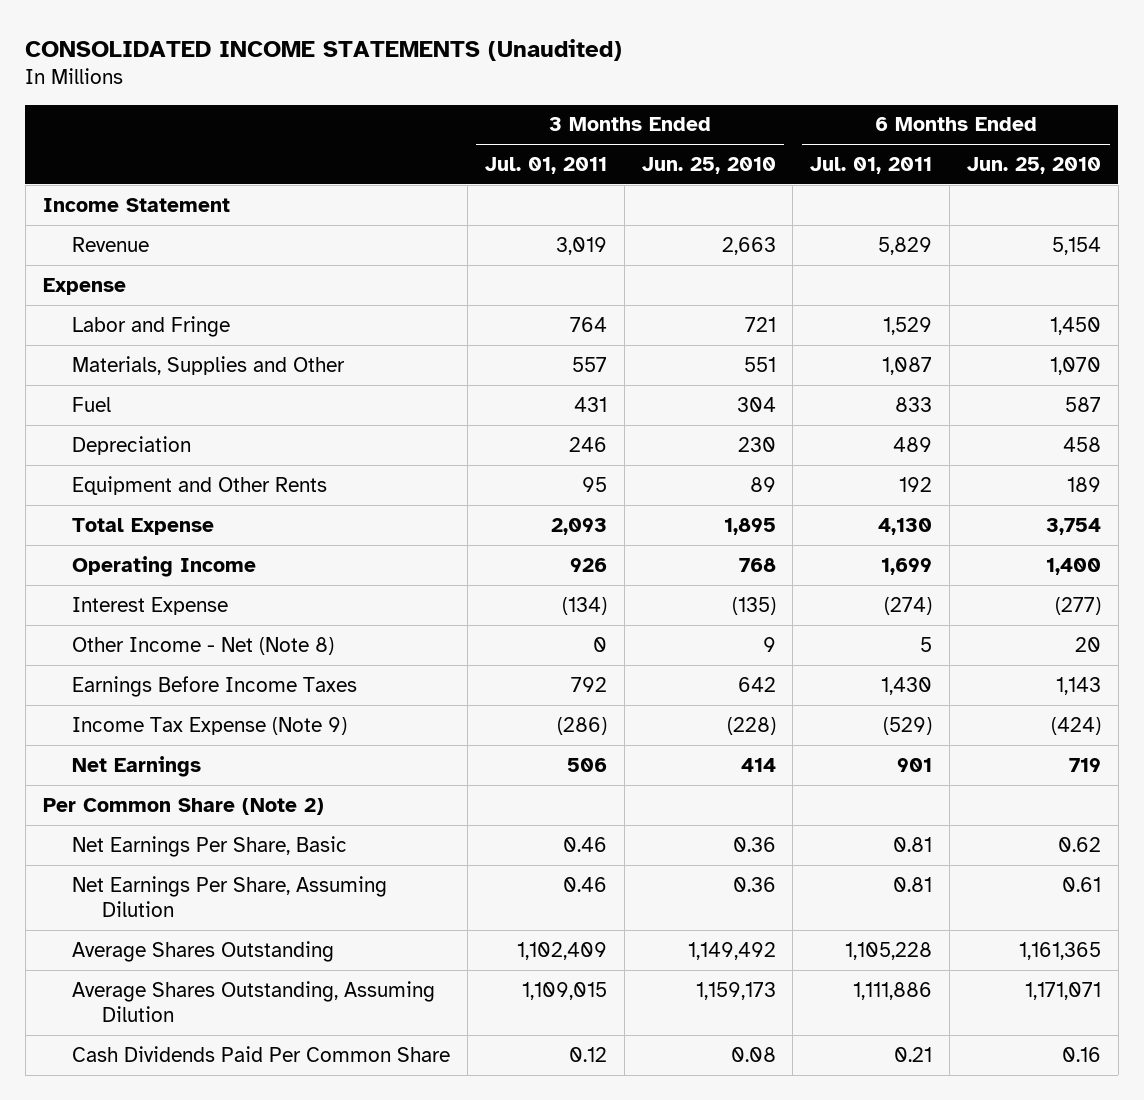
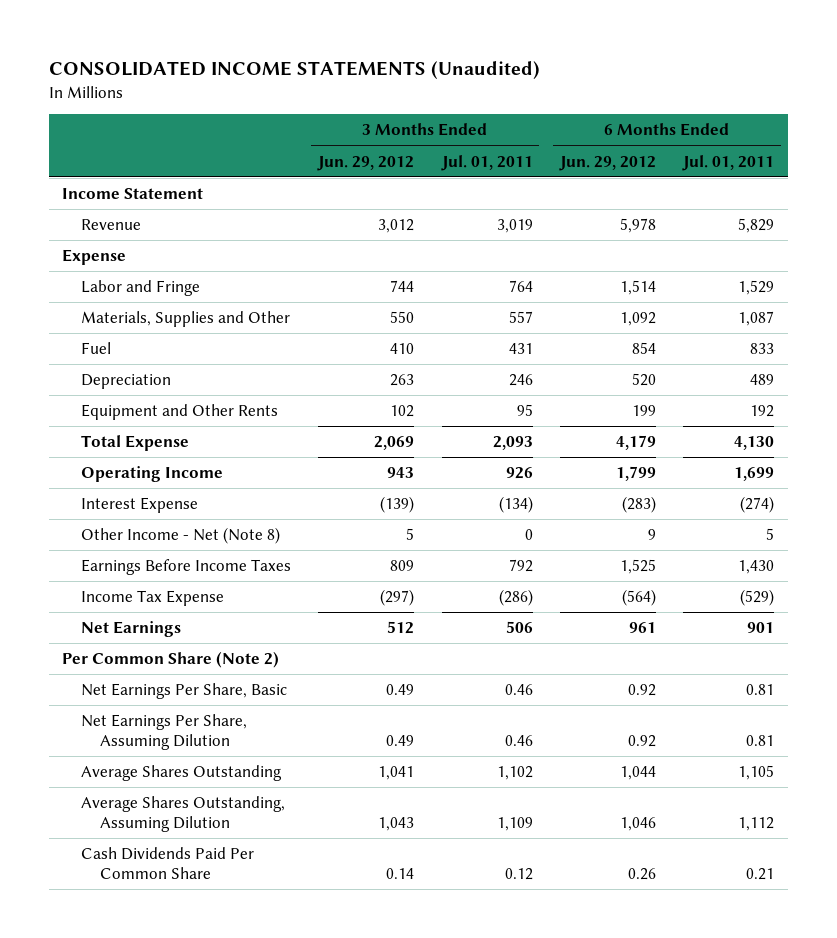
[641,156,776,174] Jun. 25, 2010 -> none
[967,156,1102,174] Jun. 25, 2010 -> none
none -> [317,155,415,171] Jun. 29, 2012
none -> [558,155,656,171] Jun. 29, 2012
[72,716,348,735] Income Tax Expense (Note 9) -> [81,590,225,607] Income Tax Expense
[516,941,607,960] 1,102,409 -> [496,766,533,781] 1,102
[845,941,933,960] 1,105,228 -> [738,765,775,781] 1,105
[521,981,607,1000] 1,109,015 -> [496,817,533,832] 1,109
[853,981,933,1000] 1,111,886 -> [738,817,775,832] 1,112

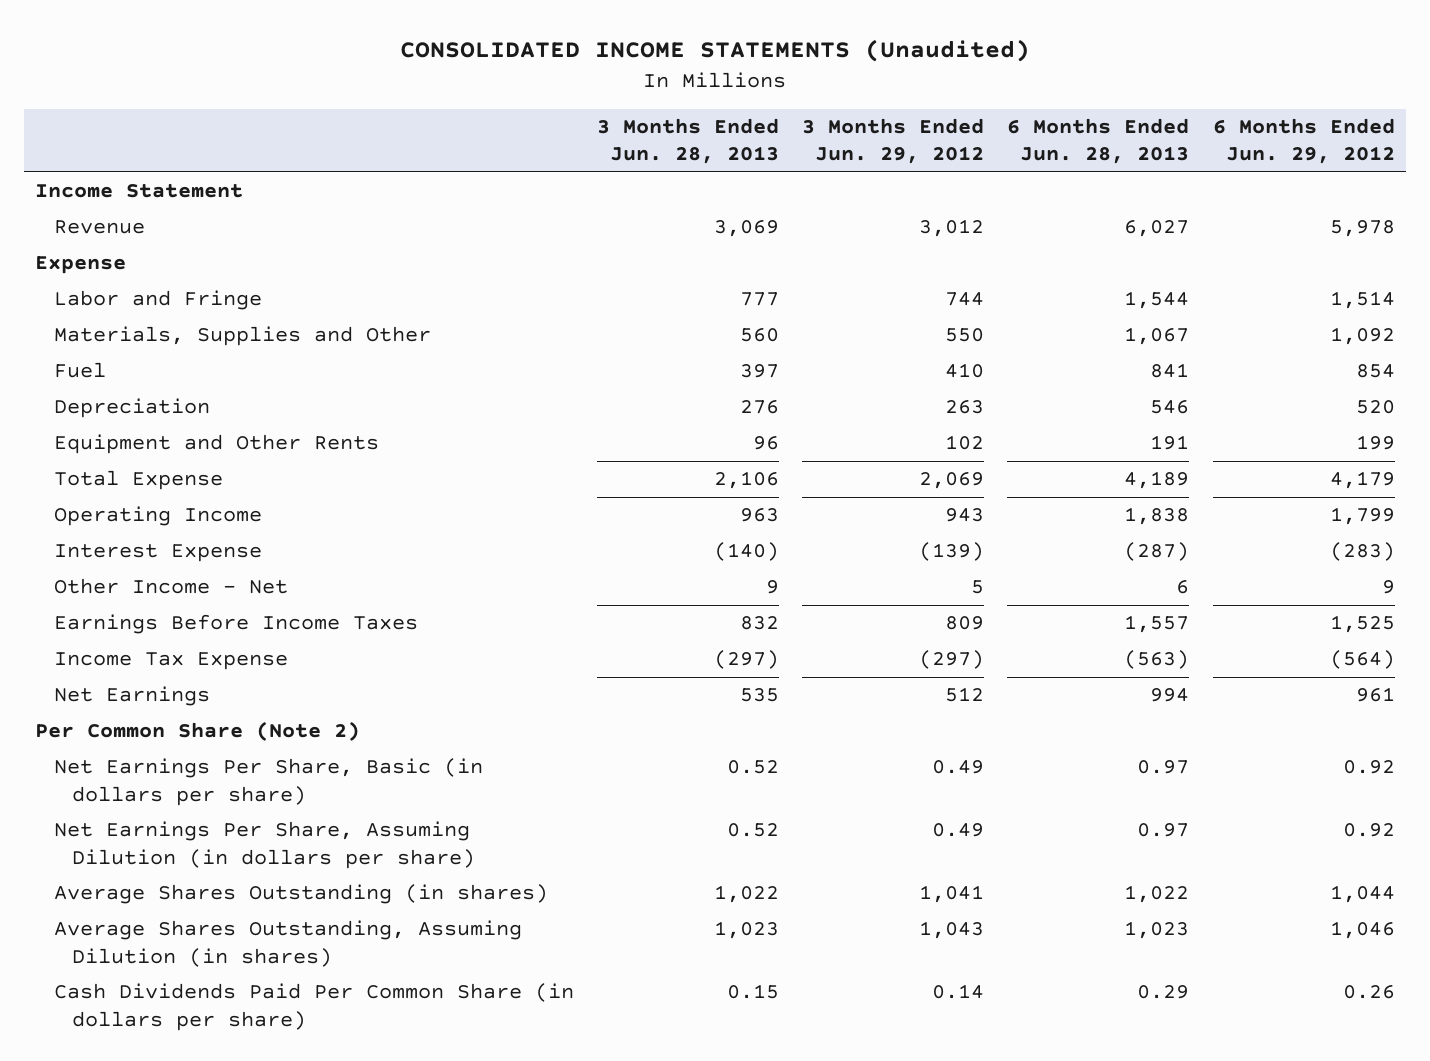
[440,154,533,171] Jul. 01, 2011 -> none
[682,154,775,171] Jul. 01, 2011 -> none
none -> [596,117,779,165] 3 Months Ended Jun. 28, 2013
none -> [1007,117,1190,165] 6 Months Ended Jun. 28, 2013
[81,527,281,545] Other Income - Net (Note 8) -> [53,578,288,595] Other Income - Net
[81,683,288,700] Net Earnings Per Share, Basic -> [53,758,483,806] Net Earnings Per Share, Basic (in dollars per share)
[81,714,248,751] Net Earnings Per Share, Assuming Dilution -> [53,821,475,869] Net Earnings Per Share, Assuming Dilution (in dollars per share)
[81,765,283,782] Average Shares Outstanding -> [53,884,548,905] Average Shares Outstanding (in shares)
[81,796,286,833] Average Shares Outstanding, Assuming Dilution -> [53,920,522,967] Average Shares Outstanding, Assuming Dilution (in shares)
[81,847,255,880] Cash Dividends Paid Per Common Share -> [53,983,574,1031] Cash Dividends Paid Per Common Share (in dollars per share)

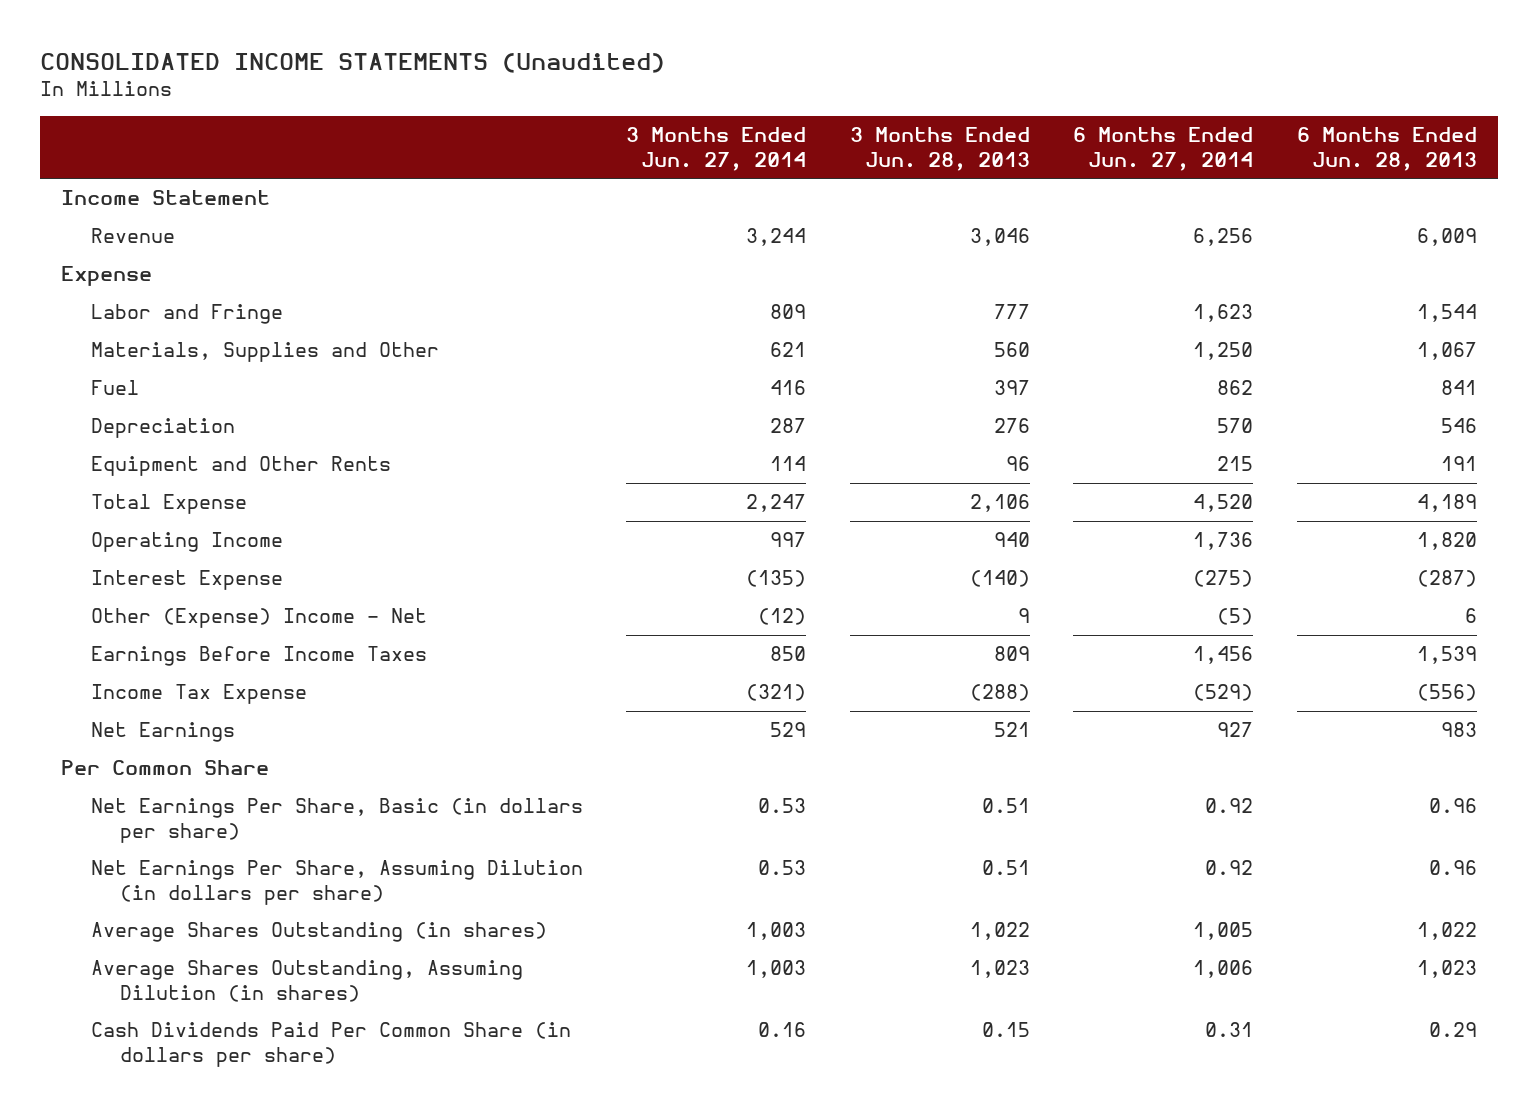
[802,117,985,165] 3 Months Ended Jun. 29, 2012 -> none
[1212,117,1395,165] 6 Months Ended Jun. 29, 2012 -> none
none -> [626,127,807,171] 3 Months Ended Jun. 27, 2014
none -> [1073,127,1254,171] 6 Months Ended Jun. 27, 2014
[713,220,779,238] 3,069 -> [969,228,1030,247] 3,046
[1124,220,1190,238] 6,027 -> [1416,228,1477,247] 6,009
[739,508,779,523] 963 -> [993,532,1030,548] 940
[1124,507,1190,526] 1,838 -> [1416,532,1477,551] 1,820
[53,578,288,595] Other Income - Net -> [90,608,427,629] Other (Expense) Income - Net
[739,616,779,631] 832 -> [993,646,1030,662] 809
[1124,615,1190,634] 1,557 -> [1416,646,1477,665] 1,539
[713,650,779,670] (297) -> [969,684,1030,702] (288)
[1124,650,1190,670] (563) -> [1416,684,1477,702] (556)
[739,688,779,703] 535 -> [993,722,1030,738] 521
[1150,688,1190,703] 994 -> [1440,722,1477,738] 983
[35,721,361,742] Per Common Share (Note 2) -> [61,760,270,776] Per Common Share
[726,760,779,775] 0.52 -> [981,798,1030,814] 0.51
[1137,760,1190,775] 0.97 -> [1428,798,1477,814] 0.96
[726,823,779,838] 0.52 -> [981,860,1030,876] 0.51
[1137,823,1190,838] 0.97 -> [1428,860,1477,876] 0.96

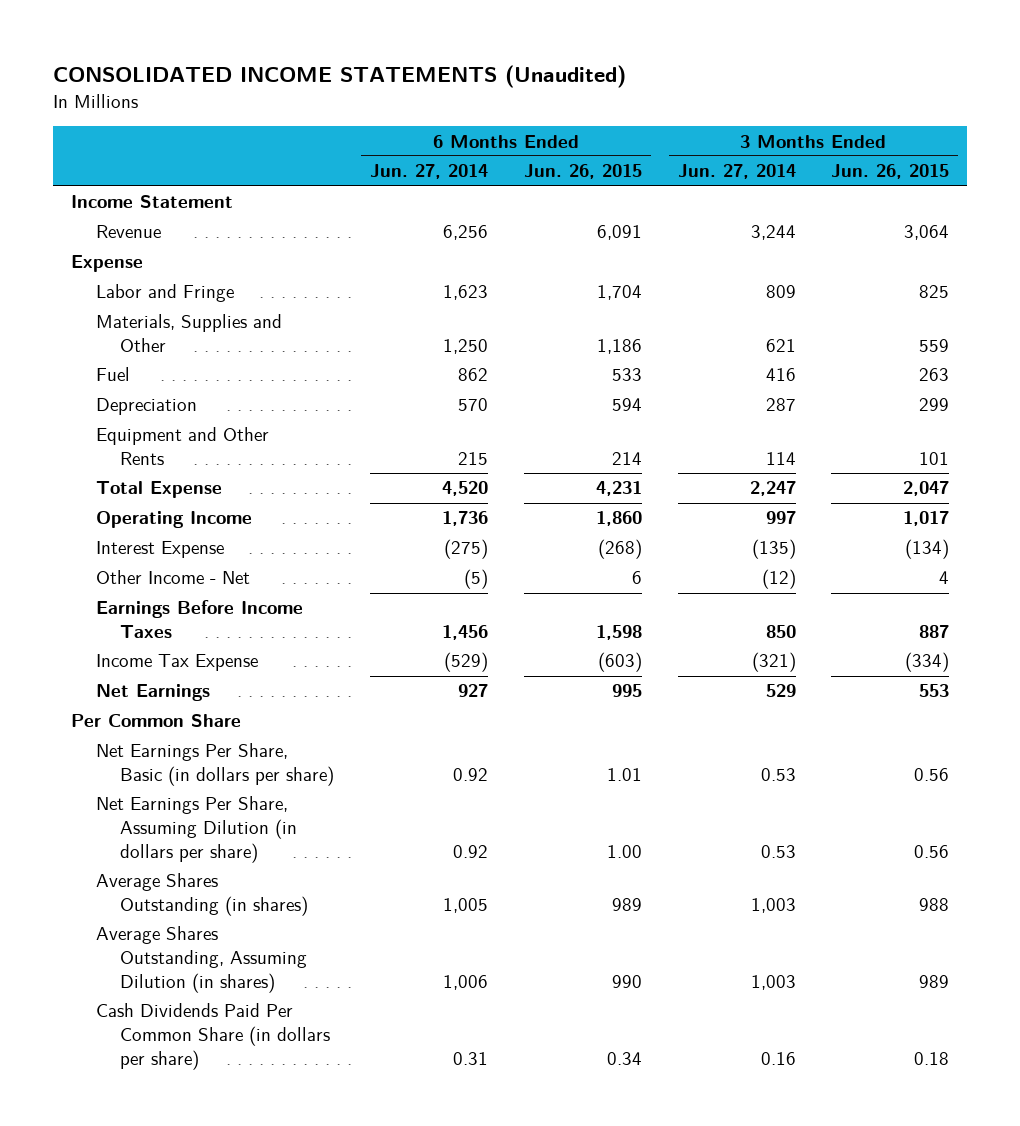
[849,127,1030,171] 3 Months Ended Jun. 28, 2013 -> none
[1296,127,1477,171] 6 Months Ended Jun. 28, 2013 -> none
none -> [523,164,642,180] Jun. 26, 2015
none -> [831,164,950,180] Jun. 26, 2015
[90,608,427,629] Other (Expense) Income - Net -> [95,570,250,585] Other Income - Net

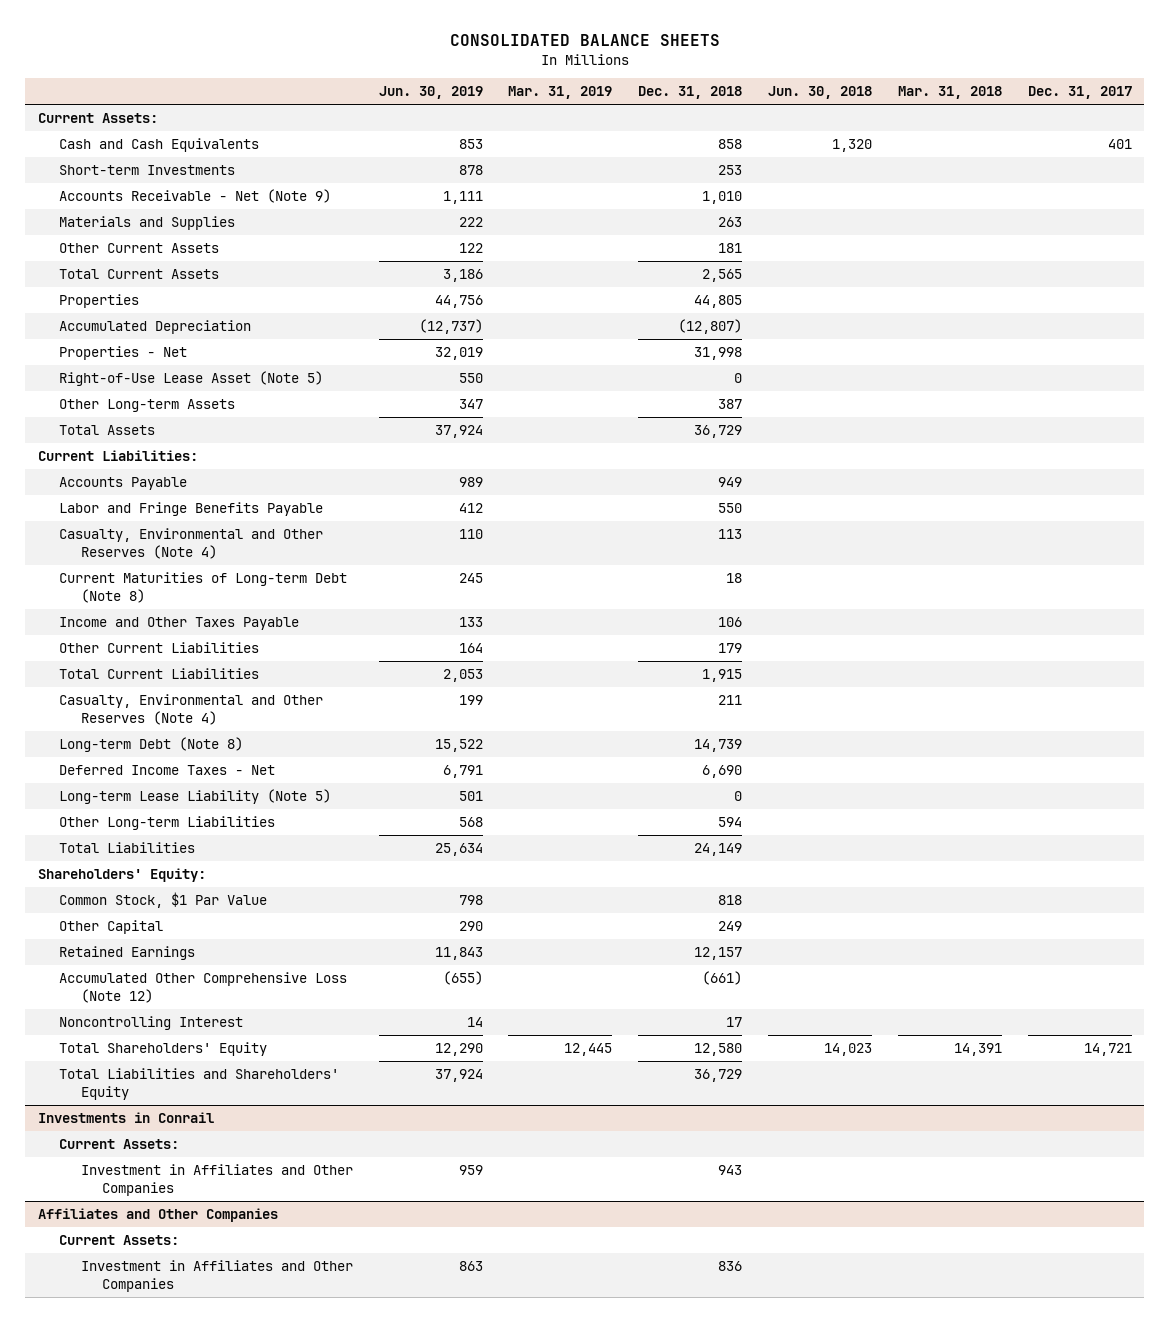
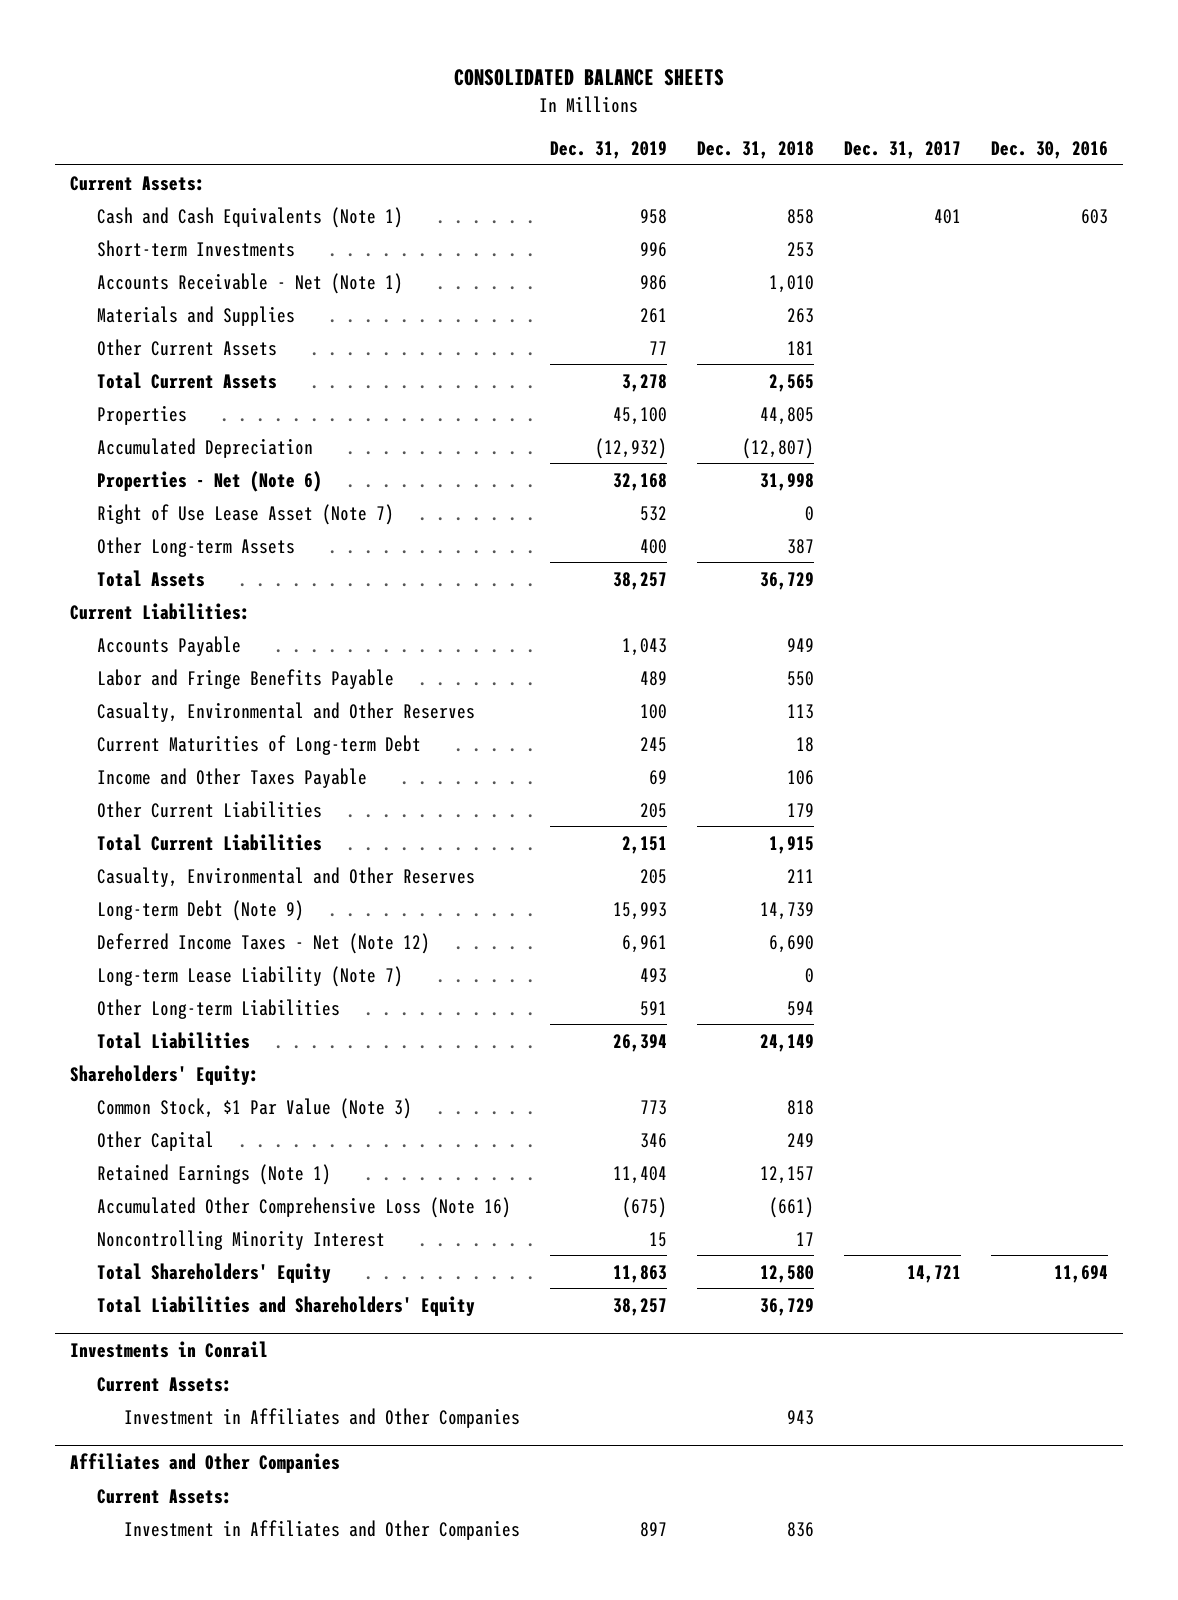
[378,86,483,100] Jun. 30, 2019 -> none
[508,86,613,100] Mar. 31, 2019 -> none
[767,86,872,100] Jun. 30, 2018 -> none
[897,86,1002,100] Mar. 31, 2018 -> none
none -> [550,141,668,160] Dec. 31, 2019
none -> [991,141,1109,160] Dec. 30, 2016
[59,138,260,153] Cash and Cash Equivalents -> [96,206,403,228] Cash and Cash Equivalents (Note 1)
[59,189,332,204] Accounts Receivable - Net (Note 9) -> [96,272,403,294] Accounts Receivable - Net (Note 1)
[59,346,188,361] Properties - Net -> [96,470,322,492] Properties - Net (Note 6)
[59,371,324,387] Right-of-Use Lease Asset (Note 5) -> [96,503,394,525] Right of Use Lease Asset (Note 7)
[59,528,324,559] Casualty, Environmental and Other Reserves (Note 4) -> [96,701,475,722] Casualty, Environmental and Other Reserves
[59,572,348,603] Current Maturities of Long-term Debt (Note 8) -> [96,734,421,755] Current Maturities of Long-term Debt
[59,694,324,725] Casualty, Environmental and Other Reserves (Note 4) -> [96,866,475,887] Casualty, Environmental and Other Reserves
[59,737,244,753] Long-term Debt (Note 8) -> [96,899,304,921] Long-term Debt (Note 9)
[59,765,276,776] Deferred Income Taxes - Net -> [96,932,430,954] Deferred Income Taxes - Net (Note 12)
[59,789,332,805] Long-term Lease Liability (Note 5) -> [96,965,403,987] Long-term Lease Liability (Note 7)
[59,892,268,909] Common Stock, $1 Par Value -> [96,1097,412,1119] Common Stock, $1 Par Value (Note 3)
[59,946,196,961] Retained Earnings -> [96,1163,331,1185] Retained Earnings (Note 1)
[59,972,348,1003] Accumulated Other Comprehensive Loss (Note 12) -> [96,1196,511,1218] Accumulated Other Comprehensive Loss (Note 16)
[59,1016,244,1031] Noncontrolling Interest -> [96,1229,385,1250] Noncontrolling Minority Interest

